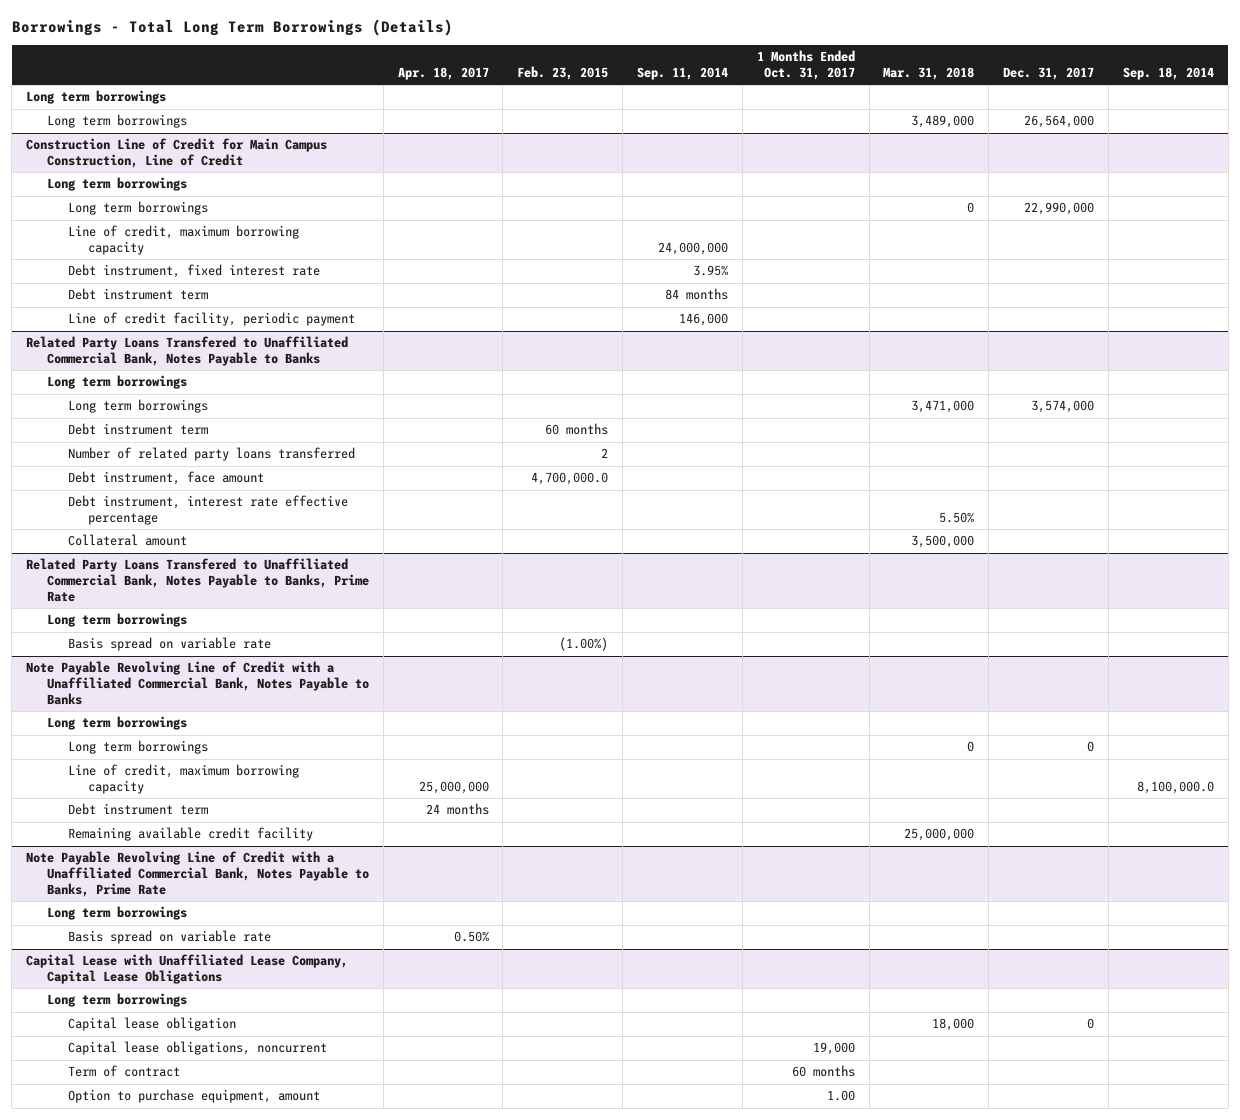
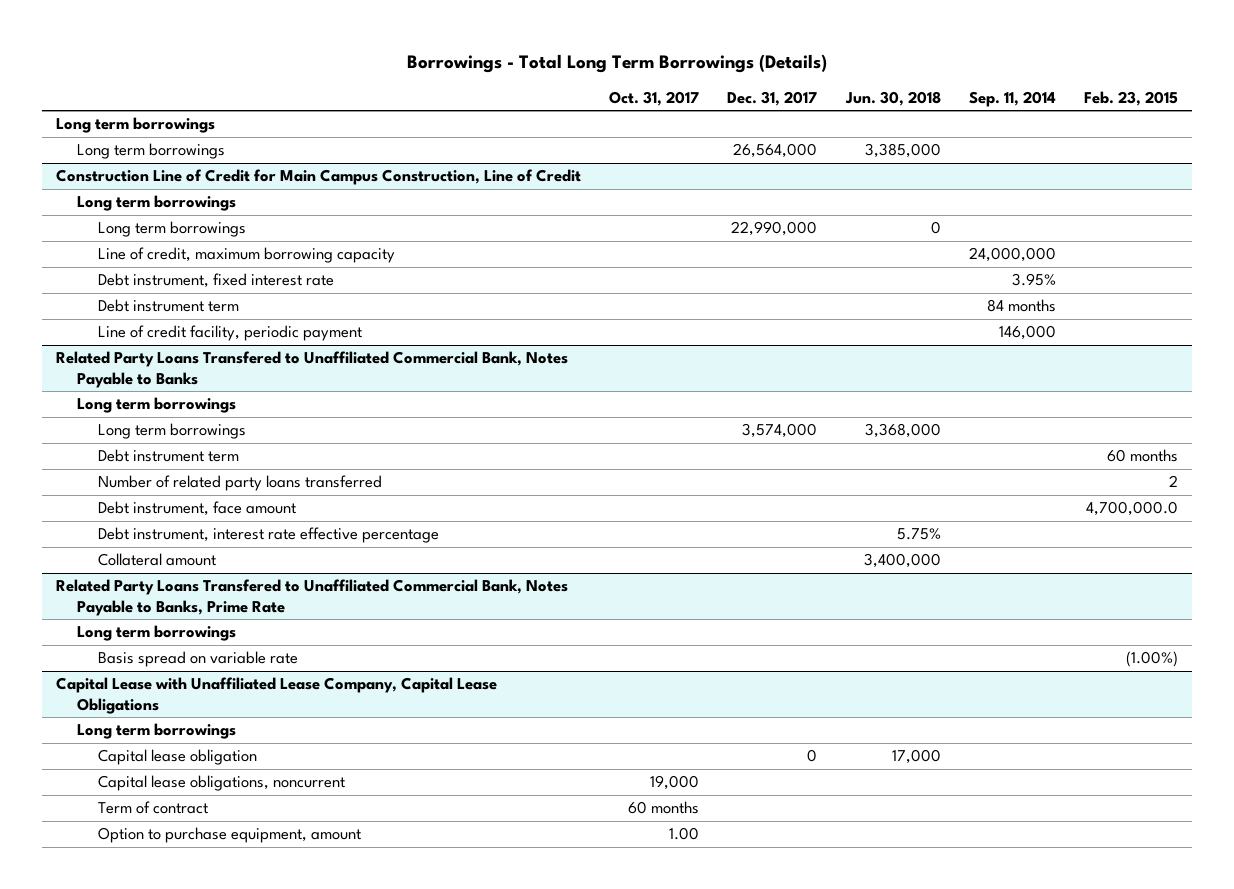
[397,67,489,81] Apr. 18, 2017 -> none
[756,50,855,81] 1 Months Ended Oct. 31, 2017 -> none
[883,67,975,81] Mar. 31, 2018 -> none
[1122,67,1214,81] Sep. 18, 2014 -> none
none -> [609,90,700,106] Oct. 31, 2017
none -> [844,90,941,106] Jun. 30, 2018
[25,661,369,706] Note Payable Revolving Line of Credit with a Unaffiliated Commercial Bank, Notes Payable to Banks -> none
[46,716,187,731] Long term borrowings -> none
[67,740,208,755] Long term borrowings -> none
[67,764,299,795] Line of credit, maximum borrowing capacity -> none
[67,803,208,816] Debt instrument term -> none
[67,827,313,842] Remaining available credit facility -> none
[25,851,369,898] Note Payable Revolving Line of Credit with a Unaffiliated Commercial Bank, Notes Payable to Banks, Prime Rate -> none
[46,906,187,921] Long term borrowings -> none
[67,930,271,945] Basis spread on variable rate -> none

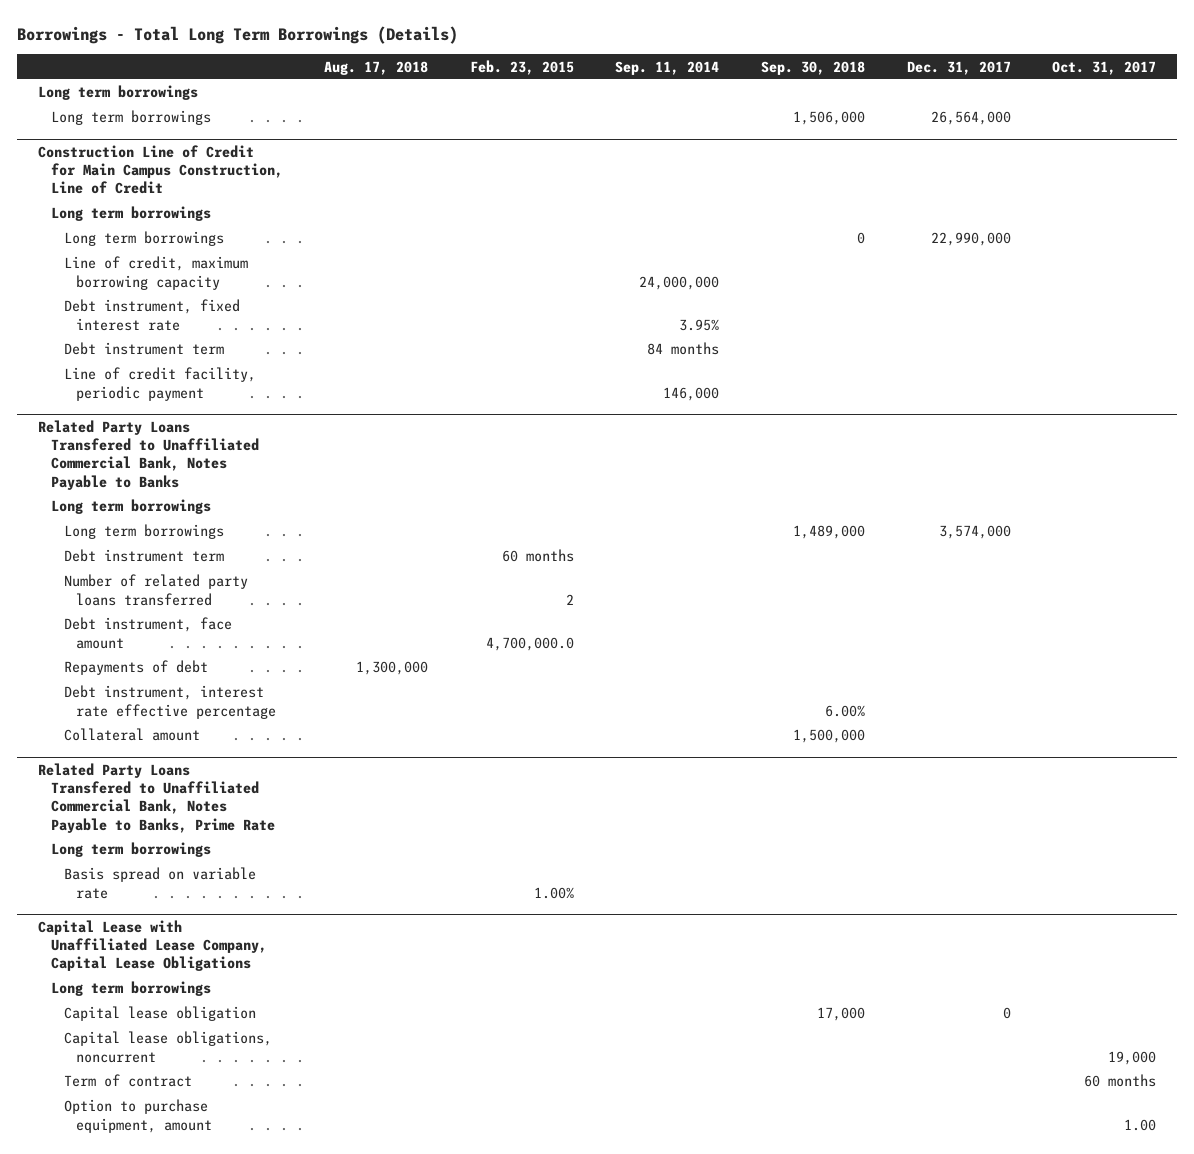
[844,90,941,106] Jun. 30, 2018 -> none
none -> [324,60,429,75] Aug. 17, 2018
none -> [761,60,866,75] Sep. 30, 2018
none -> [63,660,208,676] Repayments of debt
[1126,651,1179,668] (1.00%) -> [533,886,574,899] 1.00%

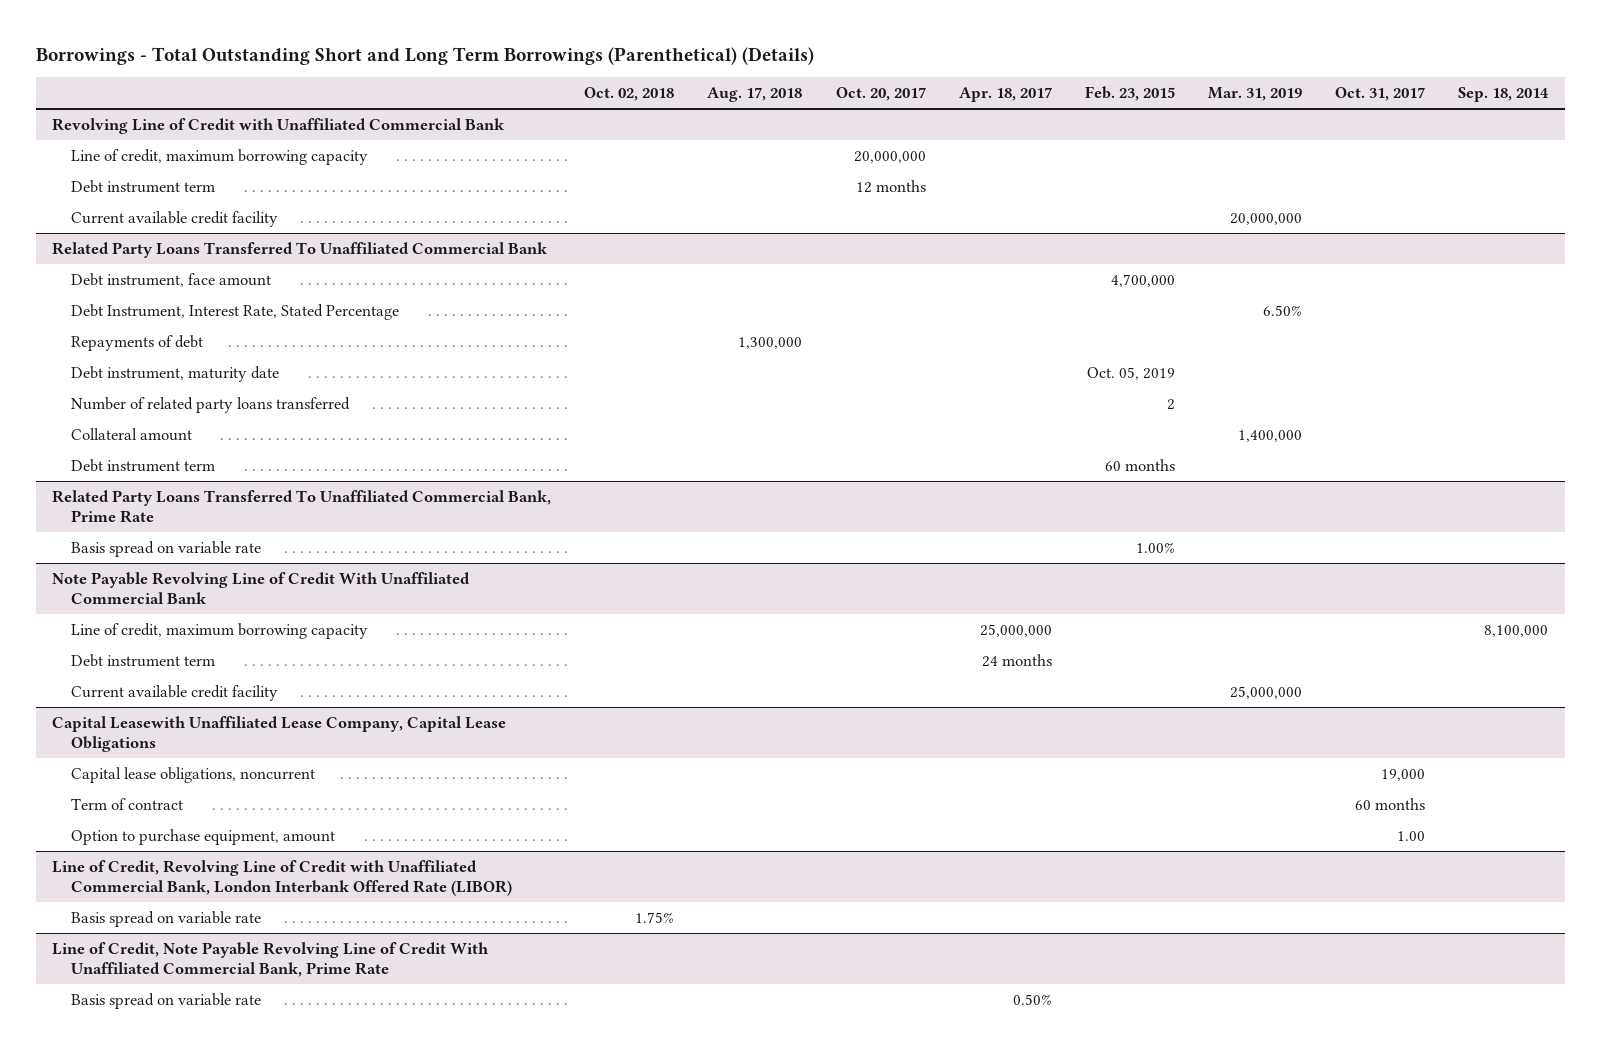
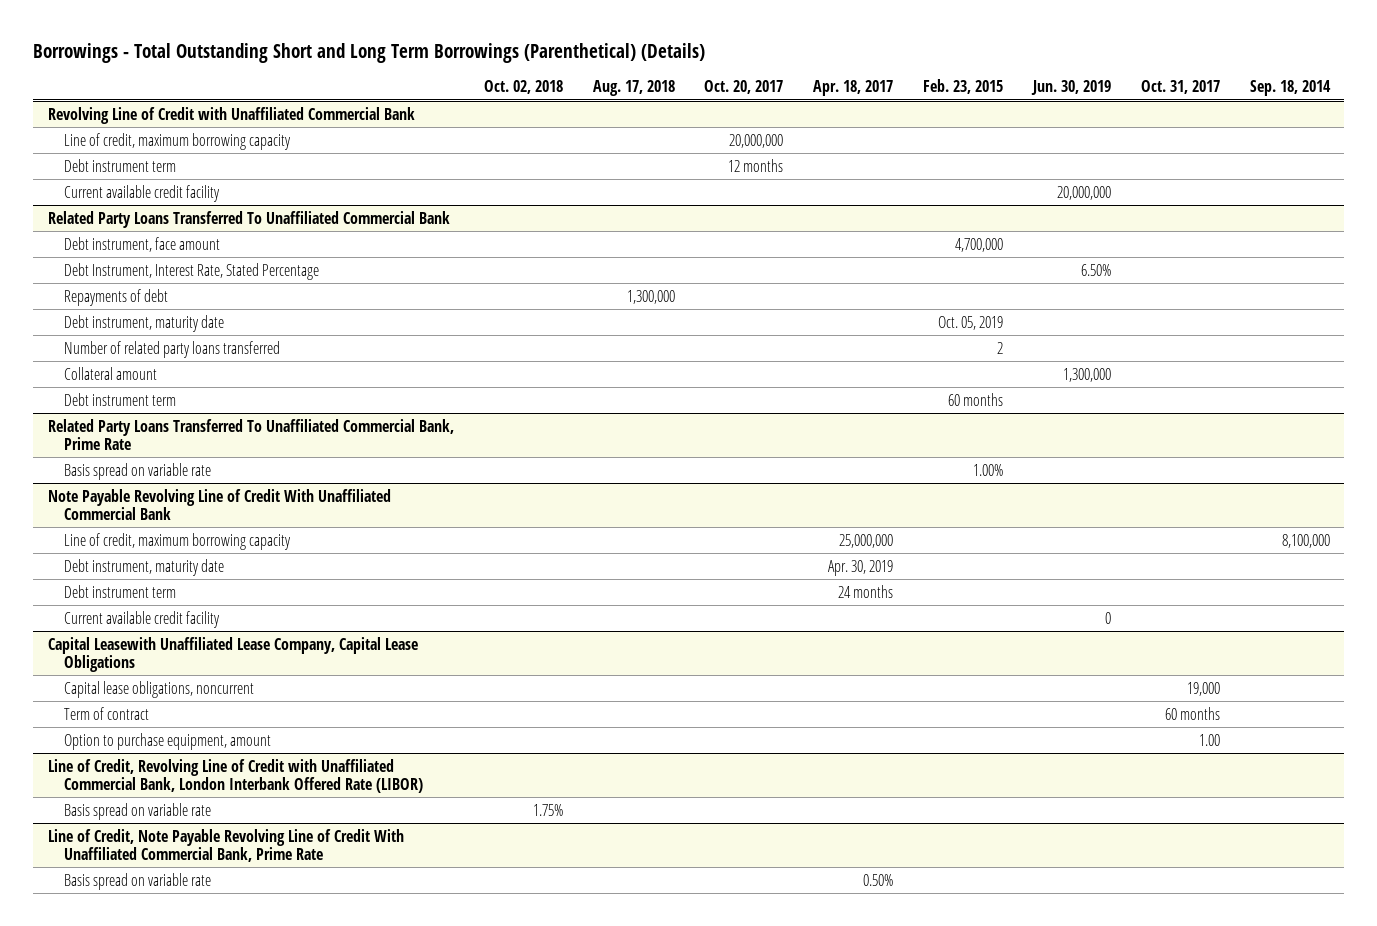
[1208,87,1303,102] Mar. 31, 2019 -> none
none -> [1030,80,1111,96] Jun. 30, 2019
none -> [63,558,224,576] Debt instrument, maturity date

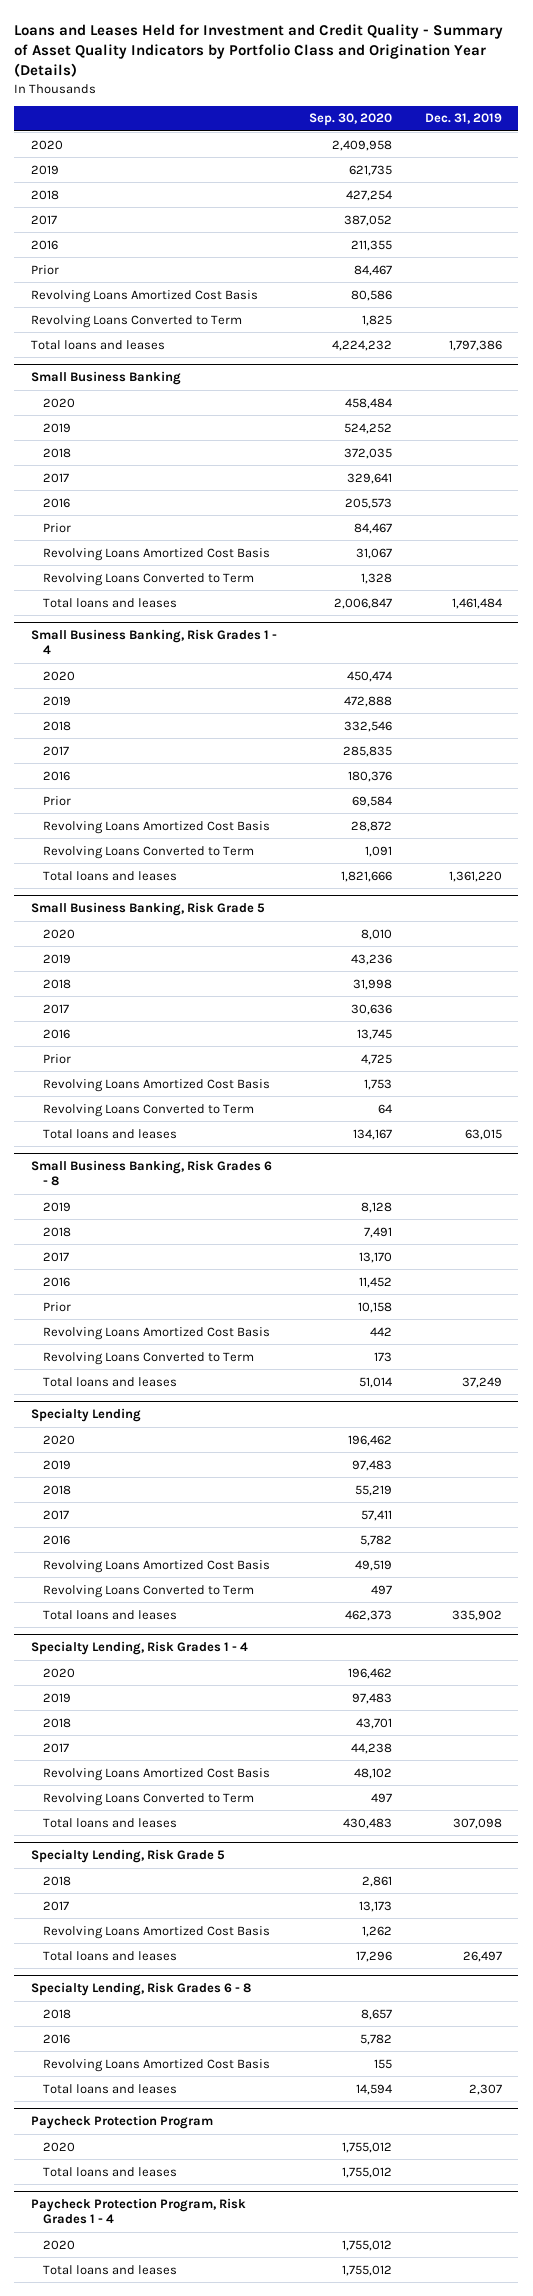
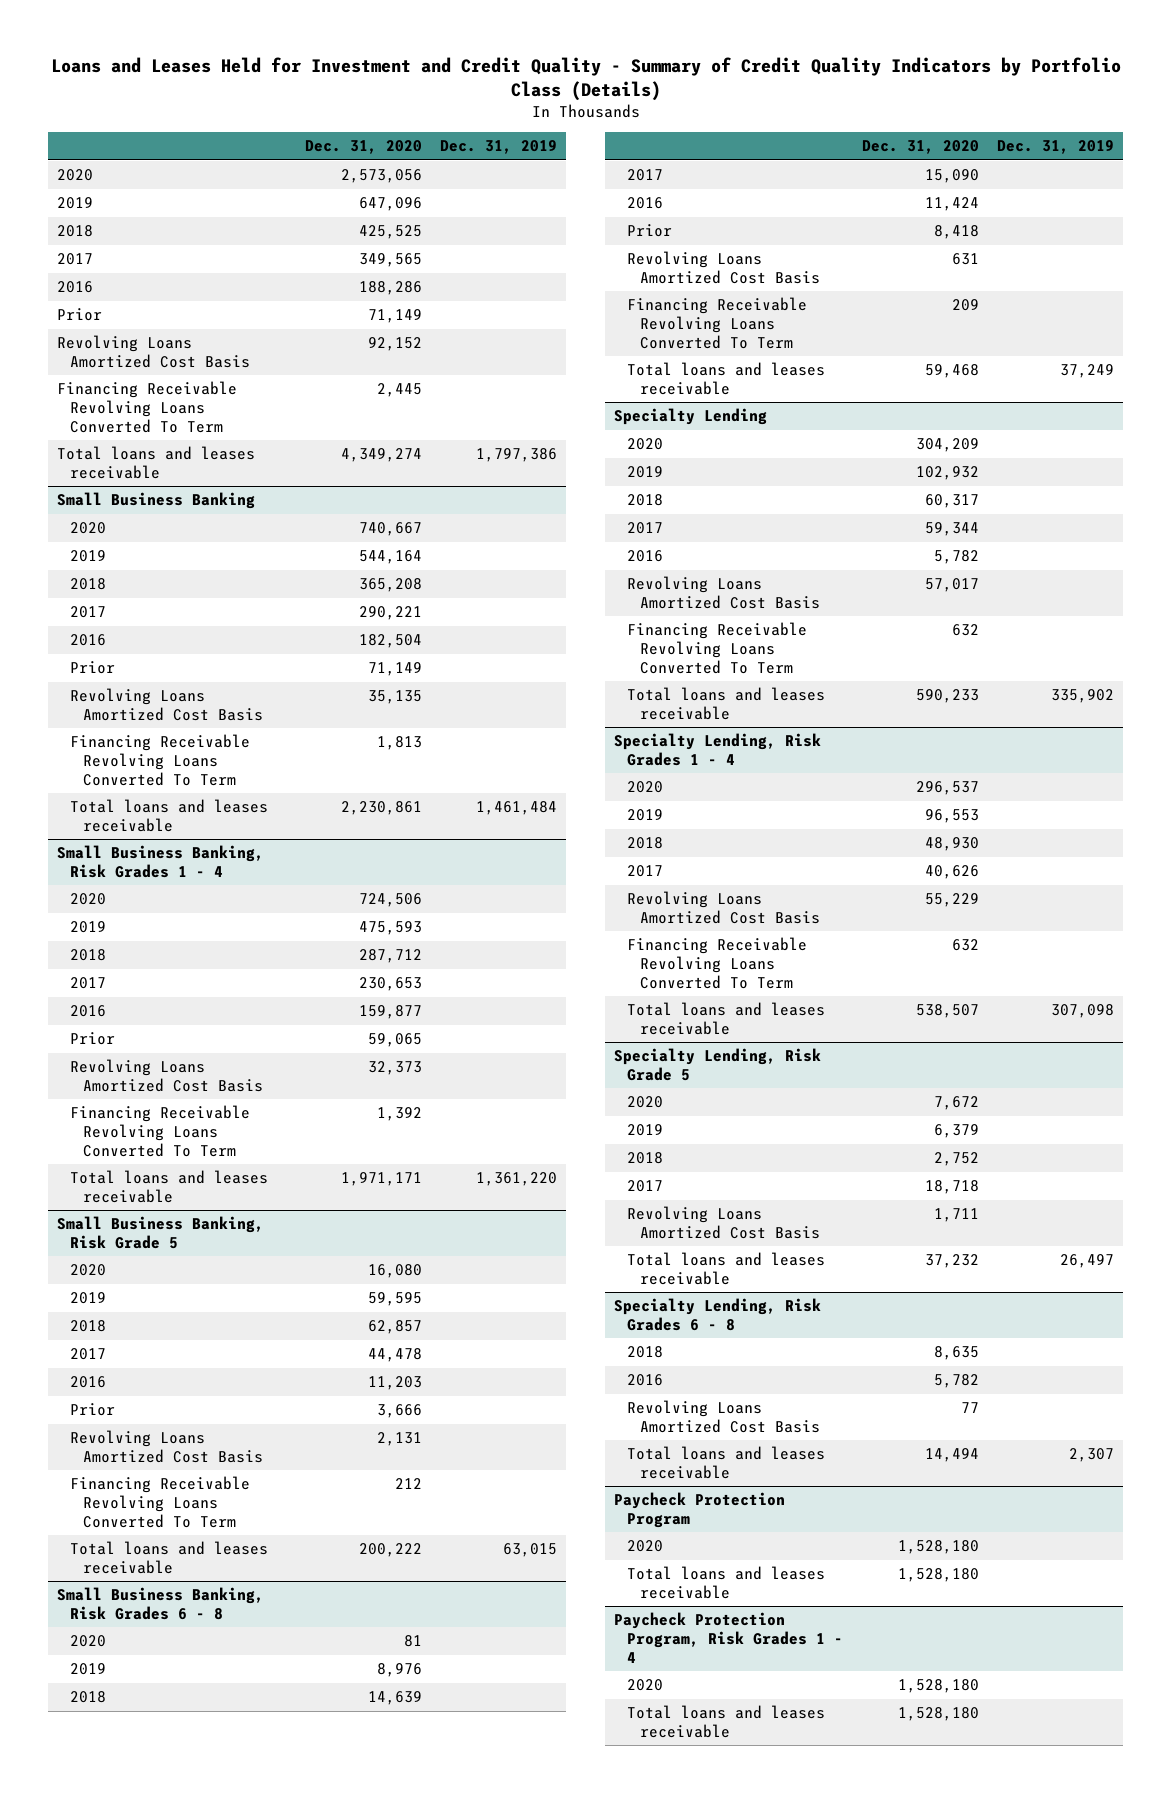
[14,23,504,78] Loans and Leases Held for Investment and Credit Quality - Summary of Asset Quality Indicators by Portfolio Class and Origination Year (Details) -> [50,56,1121,101] Loans and Leases Held for Investment and Credit Quality - Summary of Credit Quality Indicators by Portfolio Class (Details)
[309,113,393,127] Sep. 30, 2020 -> none
none -> [304,140,422,155] Dec. 31, 2020
[30,314,242,328] Revolving Loans Converted to Term -> [57,381,238,433] Financing Receivable Revolving Loans Converted To Term
[30,339,165,350] Total loans and leases -> [57,446,256,479] Total loans and leases receivable
[43,572,255,586] Revolving Loans Converted to Term -> [70,734,251,786] Financing Receivable Revolving Loans Converted To Term
[43,597,178,608] Total loans and leases -> [70,799,269,832] Total loans and leases receivable
[43,845,255,859] Revolving Loans Converted to Term -> [70,1105,251,1157] Financing Receivable Revolving Loans Converted To Term
[43,870,178,881] Total loans and leases -> [70,1170,269,1203] Total loans and leases receivable
[43,1103,255,1117] Revolving Loans Converted to Term -> [70,1476,251,1528] Financing Receivable Revolving Loans Converted To Term
[43,1128,178,1139] Total loans and leases -> [70,1541,269,1574] Total loans and leases receivable
none -> [70,1635,107,1648] 2020
[43,1351,255,1365] Revolving Loans Converted to Term -> [627,297,808,349] Financing Receivable Revolving Loans Converted To Term
[43,1376,178,1387] Total loans and leases -> [627,362,826,395] Total loans and leases receivable
[43,1584,255,1598] Revolving Loans Converted to Term -> [627,622,808,674] Financing Receivable Revolving Loans Converted To Term
[43,1609,178,1620] Total loans and leases -> [627,687,826,720] Total loans and leases receivable
[43,1792,255,1806] Revolving Loans Converted to Term -> [627,937,808,989] Financing Receivable Revolving Loans Converted To Term
[43,1817,178,1828] Total loans and leases -> [627,1002,826,1035] Total loans and leases receivable
none -> [627,1096,664,1109] 2020
none -> [627,1124,664,1137] 2019
[43,1950,178,1961] Total loans and leases -> [627,1252,826,1285] Total loans and leases receivable
[43,2083,178,2094] Total loans and leases -> [627,1446,826,1479] Total loans and leases receivable
[43,2166,178,2177] Total loans and leases -> [627,1566,826,1599] Total loans and leases receivable
[43,2264,178,2275] Total loans and leases -> [627,1705,826,1738] Total loans and leases receivable

